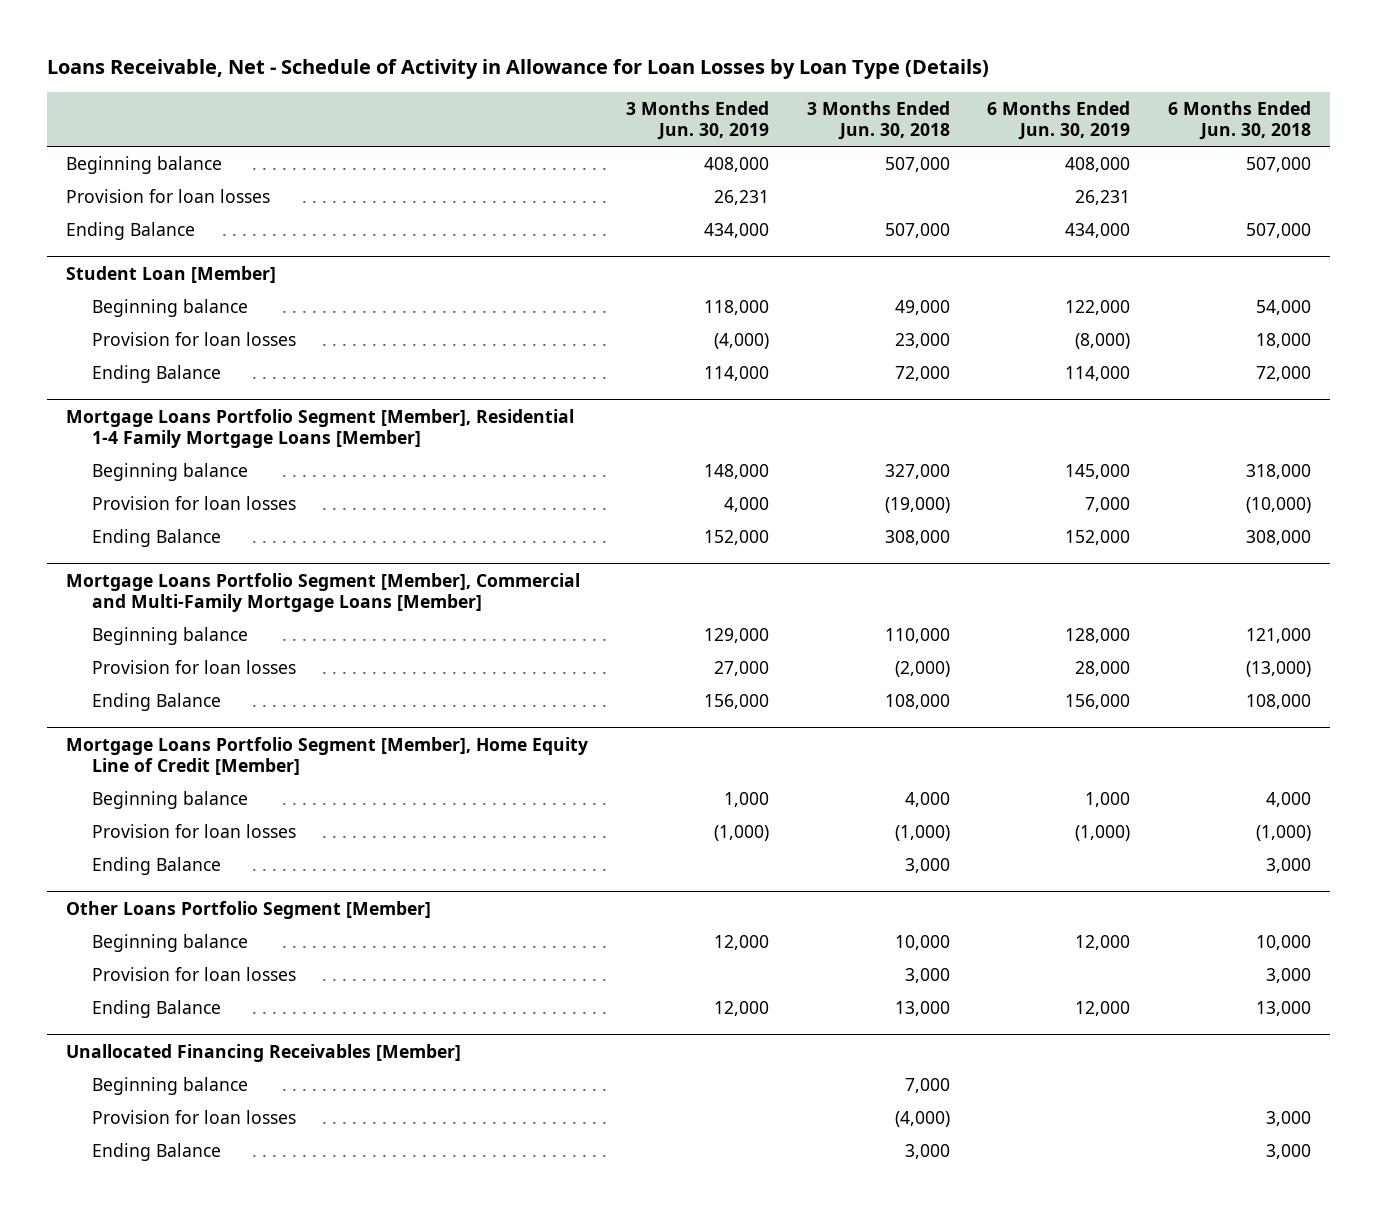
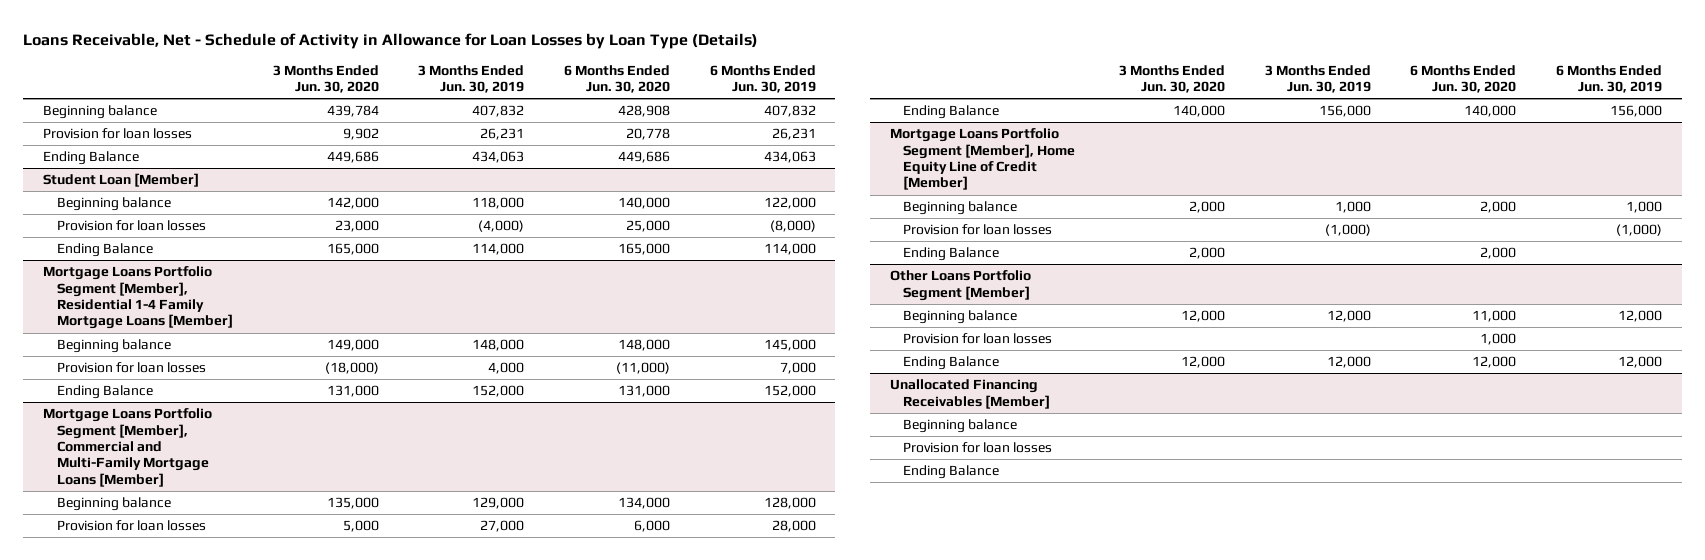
[806,100,950,141] 3 Months Ended Jun. 30, 2018 -> none
[1168,100,1312,141] 6 Months Ended Jun. 30, 2018 -> none
none -> [272,64,379,94] 3 Months Ended Jun. 30, 2020
none -> [563,64,670,94] 6 Months Ended Jun. 30, 2020
[703,156,769,172] 408,000 -> [472,105,525,118] 407,832
[1065,156,1131,172] 408,000 -> [763,105,816,118] 407,832
[703,222,769,238] 434,000 -> [472,151,525,164] 434,063
[1065,222,1131,238] 434,000 -> [763,151,816,164] 434,063

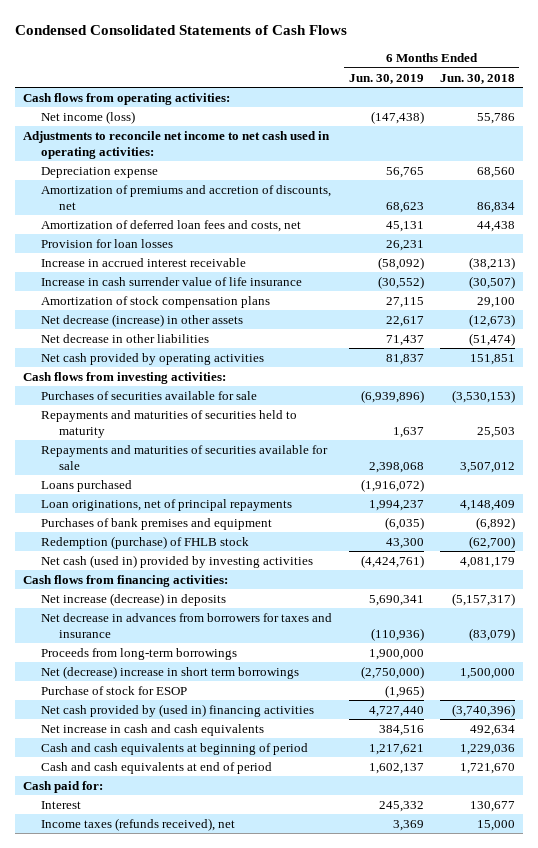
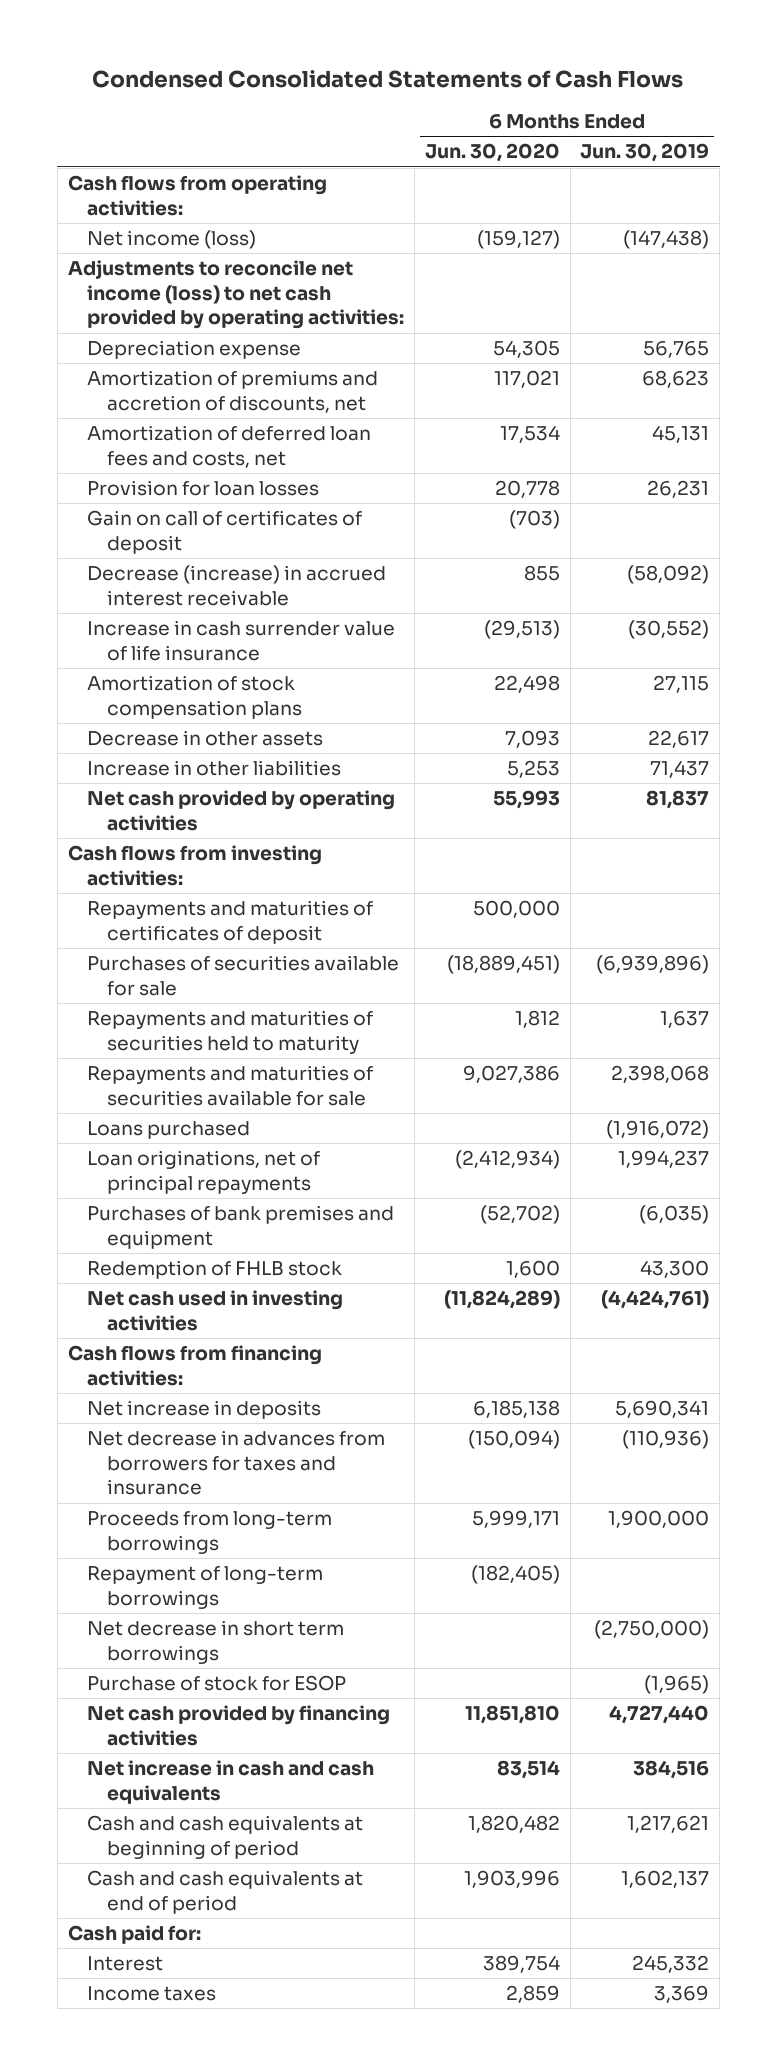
[439,73,515,84] Jun. 30, 2018 -> none
none -> [424,143,560,163] Jun. 30, 2020
[22,130,330,159] Adjustments to reconcile net income to net cash used in operating activities: -> [67,260,405,330] Adjustments to reconcile net income (loss) to net cash provided by operating activities:
none -> [87,510,363,554] Gain on call of certificates of deposit
[41,257,247,267] Increase in accrued interest receivable -> [87,565,387,606] Decrease (increase) in accrued interest receivable
[41,313,244,327] Net decrease (increase) in other assets -> [87,730,324,747] Decrease in other assets
[41,333,210,343] Net decrease in other liabilities -> [87,760,342,777] Increase in other liabilities
none -> [87,900,374,944] Repayments and maturities of certificates of deposit
[41,535,250,549] Redemption (purchase) of FHLB stock -> [87,1260,343,1280] Redemption of FHLB stock
[41,554,314,568] Net cash (used in) provided by investing activities -> [87,1290,344,1331] Net cash used in investing activities
[41,592,227,606] Net increase (decrease) in deposits -> [87,1400,322,1420] Net increase in deposits
none -> [87,1566,324,1609] Repayment of long-term borrowings
[41,665,300,679] Net (decrease) increase in short term borrowings -> [87,1620,345,1664] Net decrease in short term borrowings
[41,703,315,717] Net cash provided by (used in) financing activities -> [87,1705,391,1746] Net cash provided by financing activities
[41,817,236,831] Income taxes (refunds received), net -> [87,1986,217,2002] Income taxes

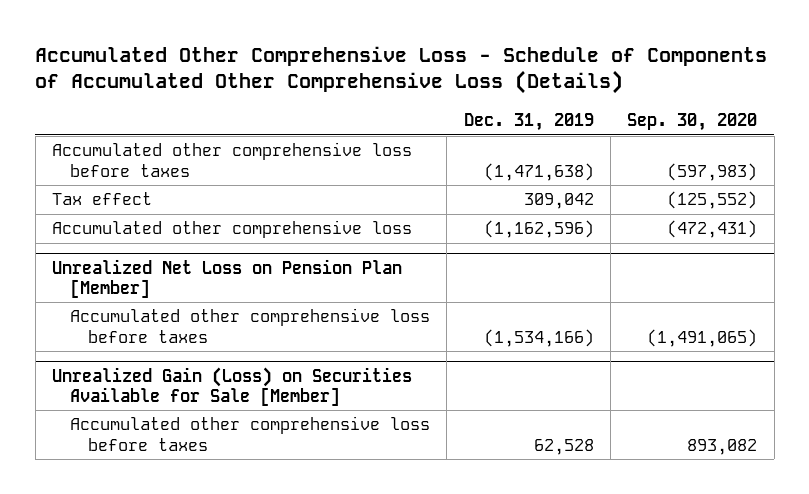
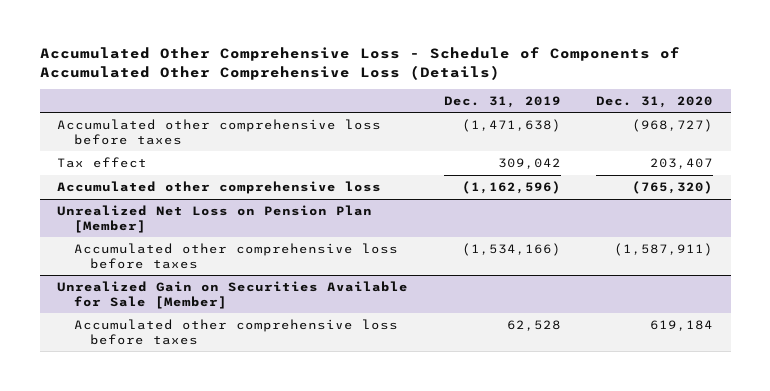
[627,113,758,132] Sep. 30, 2020 -> none
none -> [595,95,713,108] Dec. 31, 2020
[52,366,413,406] Unrealized Gain (Loss) on Securities Available for Sale [Member] -> [57,281,409,309] Unrealized Gain on Securities Available for Sale [Member]

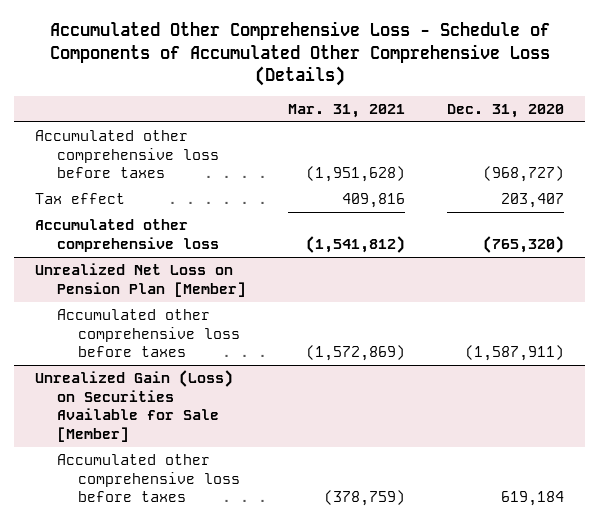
[443,95,561,108] Dec. 31, 2019 -> none
none -> [287,103,405,118] Mar. 31, 2021
[57,281,409,309] Unrealized Gain on Securities Available for Sale [Member] -> [34,370,233,443] Unrealized Gain (Loss) on Securities Available for Sale [Member]

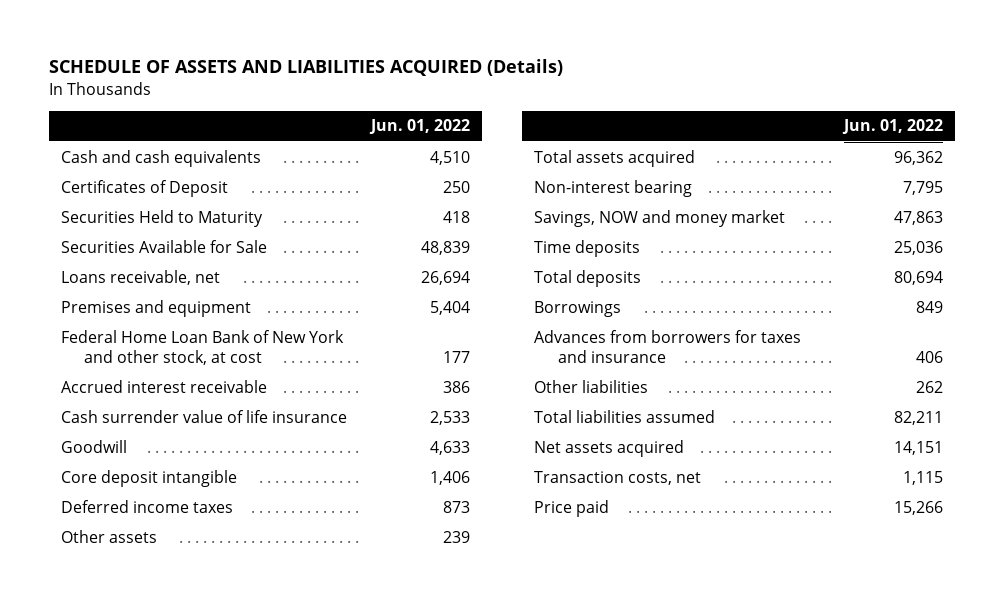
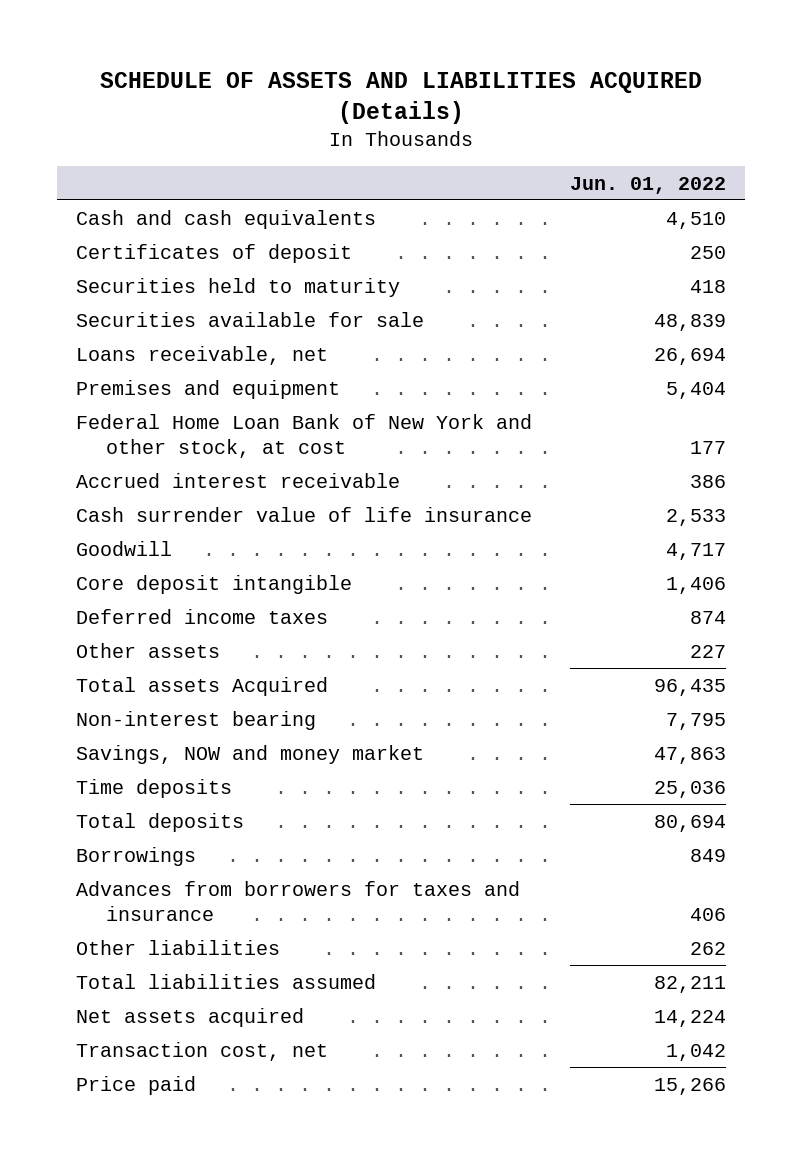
[60,179,228,197] Certificates of Deposit -> [75,243,352,263] Certificates of deposit
[60,209,263,227] Securities Held to Maturity -> [75,277,400,297] Securities held to maturity
[60,239,267,253] Securities Available for Sale -> [75,311,424,327] Securities available for sale
[430,440,471,455] 4,633 -> [666,542,727,560] 4,717
[443,500,471,513] 873 -> [690,610,727,624] 874
[443,530,471,543] 239 -> [690,644,727,658] 227
[534,149,696,167] Total assets acquired -> [75,676,328,696] Total assets Acquired
[894,150,944,165] 96,362 -> [654,678,727,696] 96,435
[894,440,944,455] 14,151 -> [654,1009,727,1027] 14,224
[534,470,702,485] Transaction costs, net -> [75,1041,328,1061] Transaction cost, net
[903,470,944,485] 1,115 -> [666,1043,727,1061] 1,042

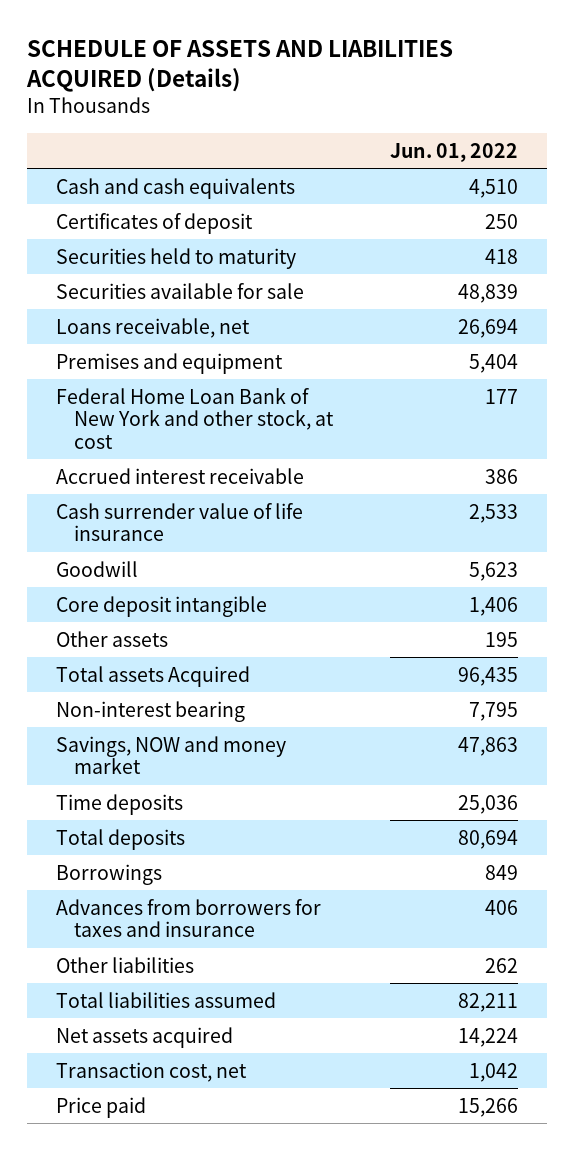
[666,542,727,560] 4,717 -> [469,561,519,581] 5,623
[75,608,328,624] Deferred income taxes -> none
[690,644,727,658] 227 -> [485,631,519,647] 195

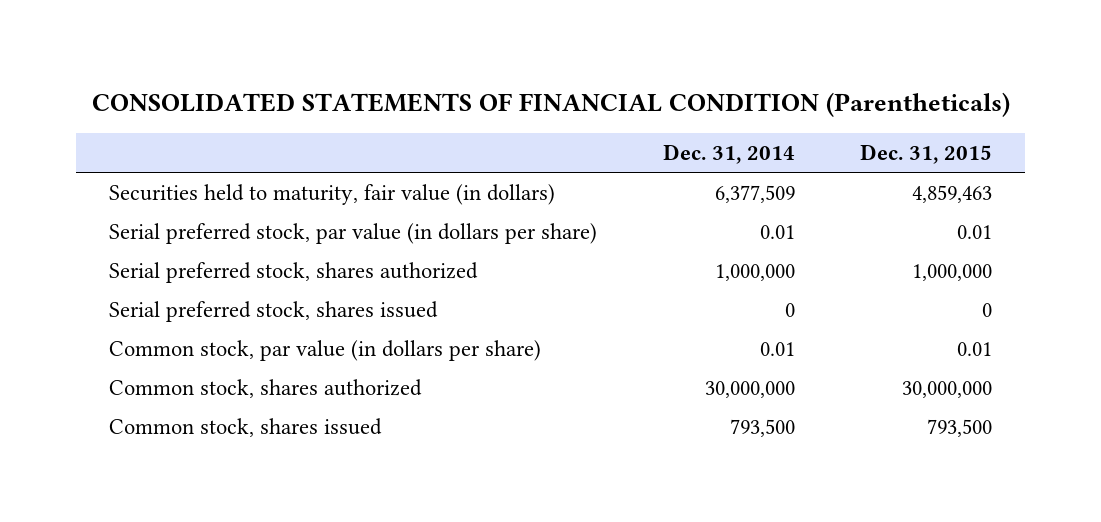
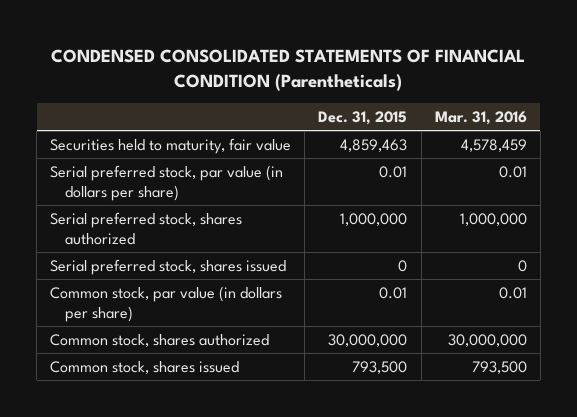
[91,91,1010,117] CONSOLIDATED STATEMENTS OF FINANCIAL CONDITION (Parentheticals) -> [51,48,526,91] CONDENSED CONSOLIDATED STATEMENTS OF FINANCIAL CONDITION (Parentheticals)
[662,144,795,165] Dec. 31, 2014 -> none
none -> [434,111,527,126] Mar. 31, 2016
[108,183,555,205] Securities held to maturity, fair value (in dollars) -> [50,137,292,154] Securities held to maturity, fair value

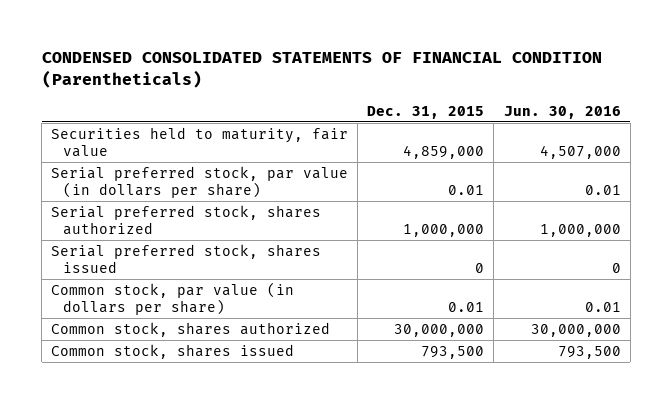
[434,111,527,126] Mar. 31, 2016 -> none
none -> [503,105,621,119] Jun. 30, 2016
[340,138,408,152] 4,859,463 -> [403,144,485,159] 4,859,000

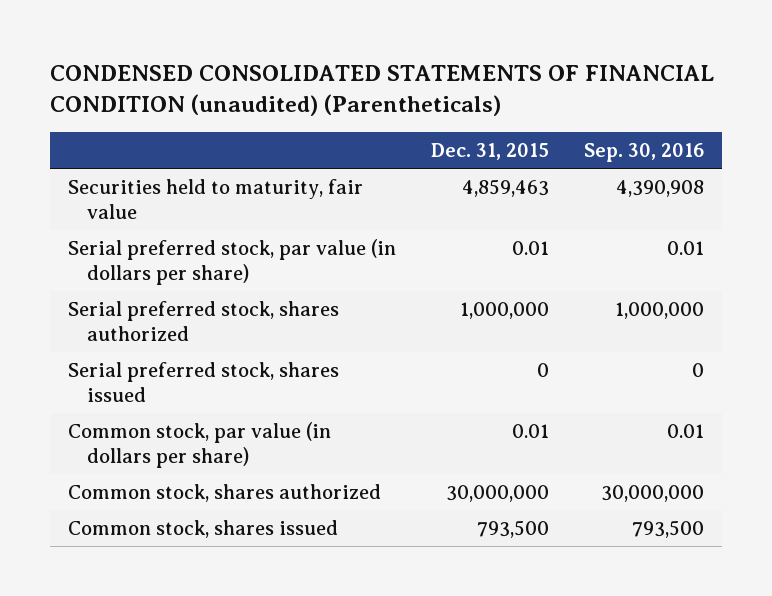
[41,52,602,89] CONDENSED CONSOLIDATED STATEMENTS OF FINANCIAL CONDITION (Parentheticals) -> [50,65,715,117] CONDENSED CONSOLIDATED STATEMENTS OF FINANCIAL CONDITION (unaudited) (Parentheticals)
[503,105,621,119] Jun. 30, 2016 -> none
none -> [584,143,705,163] Sep. 30, 2016
[403,144,485,159] 4,859,000 -> [462,178,550,197] 4,859,463

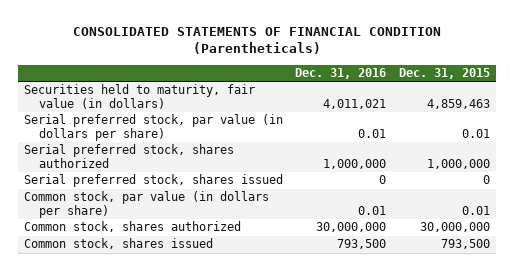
[50,65,715,117] CONDENSED CONSOLIDATED STATEMENTS OF FINANCIAL CONDITION (unaudited) (Parentheticals) -> [72,26,441,55] CONSOLIDATED STATEMENTS OF FINANCIAL CONDITION (Parentheticals)
[584,143,705,163] Sep. 30, 2016 -> none
none -> [295,68,387,80] Dec. 31, 2016
[67,178,363,220] Securities held to maturity, fair value -> [24,84,256,109] Securities held to maturity, fair value (in dollars)

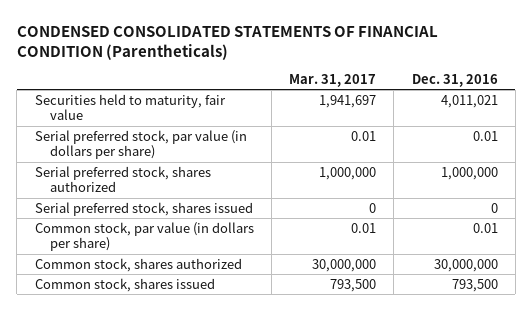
[72,26,441,55] CONSOLIDATED STATEMENTS OF FINANCIAL CONDITION (Parentheticals) -> [16,25,438,60] CONDENSED CONSOLIDATED STATEMENTS OF FINANCIAL CONDITION (Parentheticals)
[398,68,490,80] Dec. 31, 2015 -> none
none -> [289,74,377,88] Mar. 31, 2017
[24,84,256,109] Securities held to maturity, fair value (in dollars) -> [34,93,226,121] Securities held to maturity, fair value

